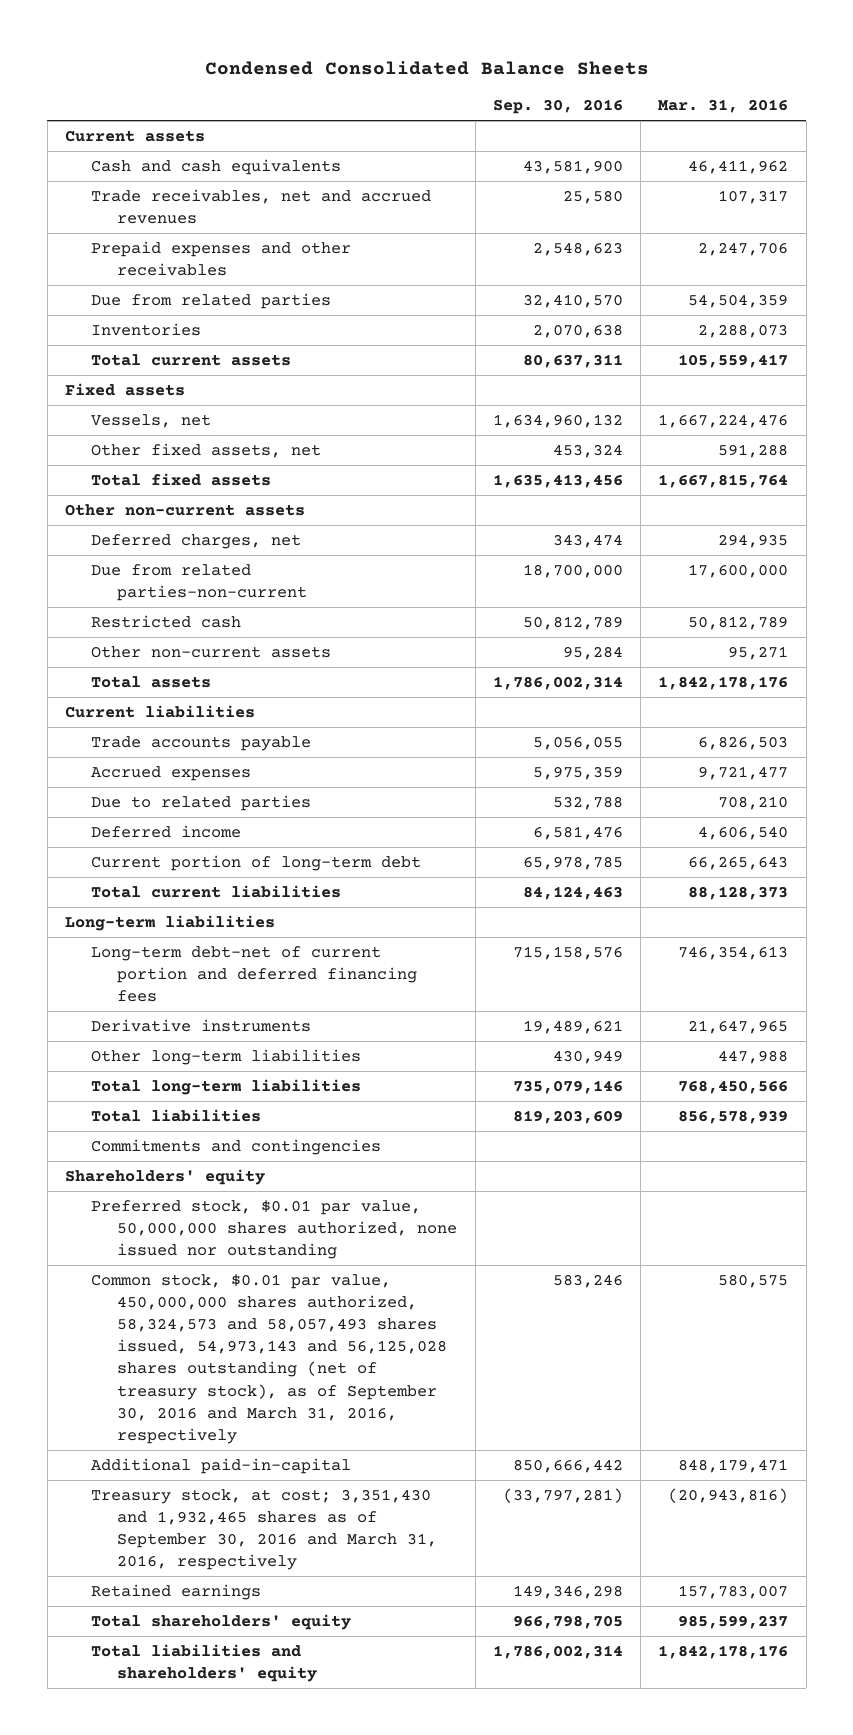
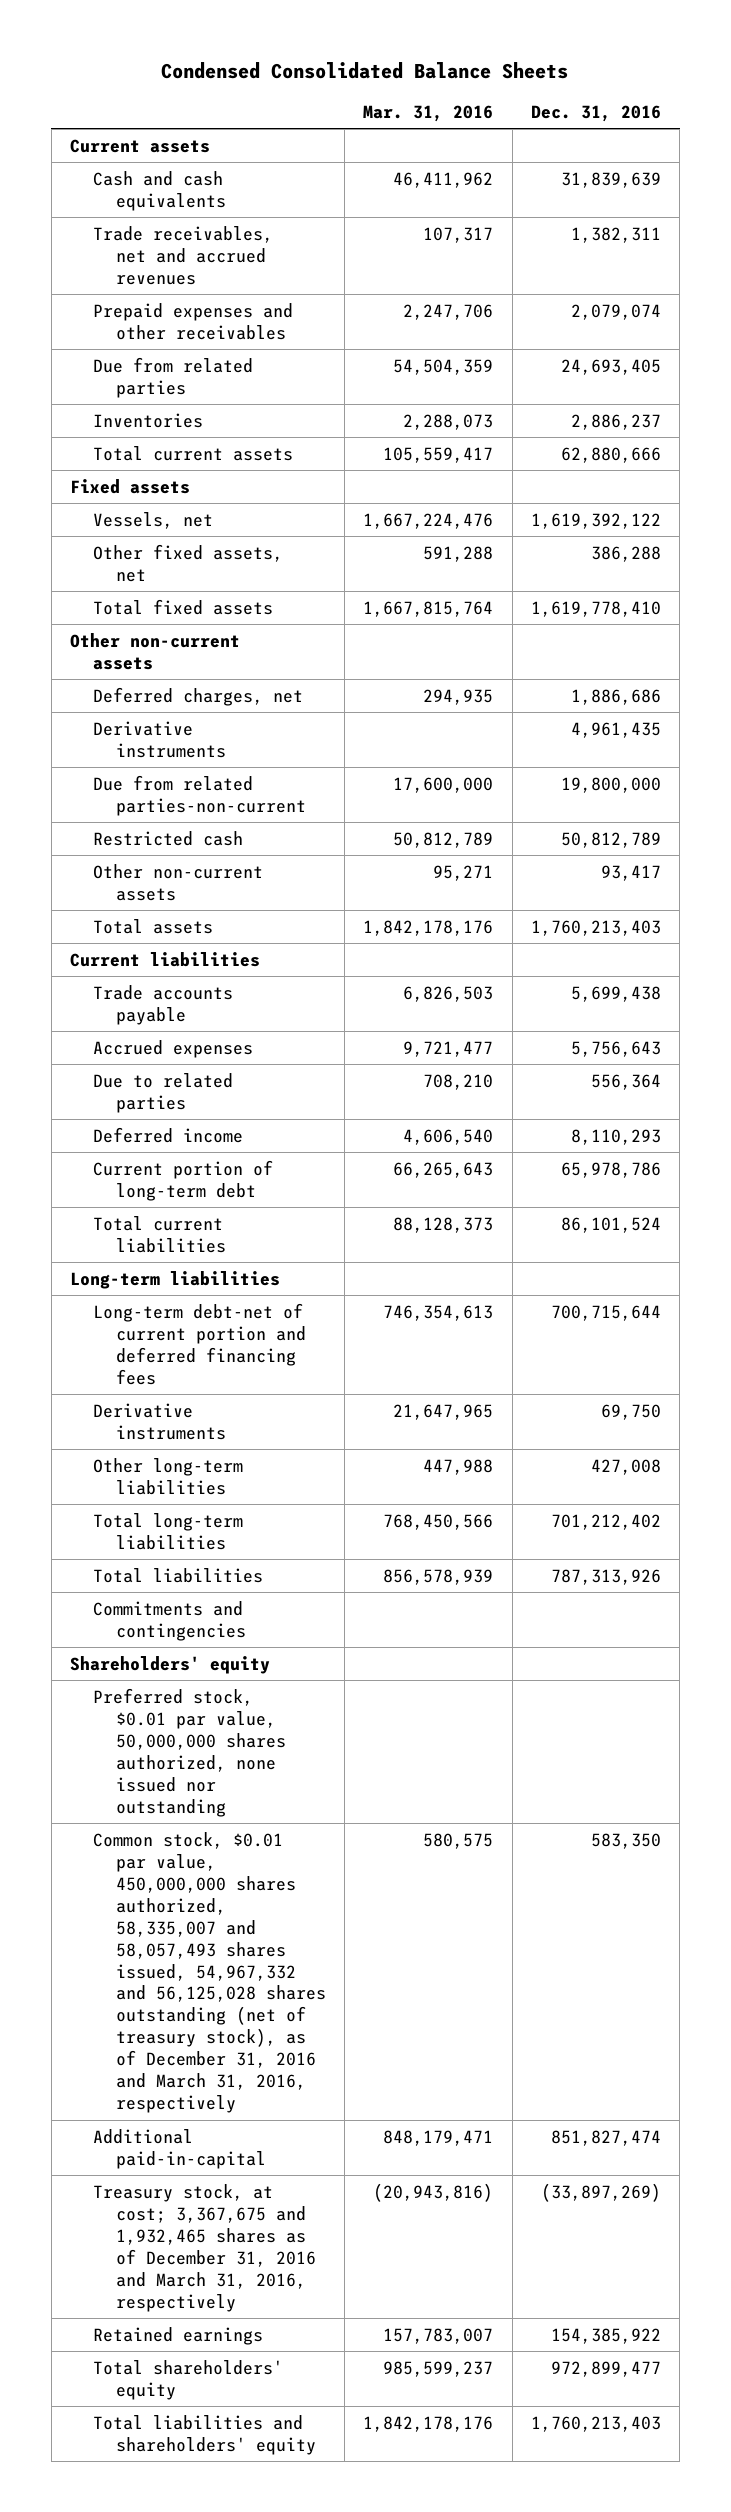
[492,99,623,115] Sep. 30, 2016 -> none
none -> [530,104,661,122] Dec. 31, 2016
none -> [92,720,226,758] Derivative instruments
[91,1273,448,1444] Common stock, $0.01 par value, 450,000,000 shares authorized, 58,324,573 and 58,057,493 shares issued, 54,973,143 and 56,125,028 shares outstanding (net of treasury stock), as of September 30, 2016 and March 31, 2016, respectively -> [92,1831,326,2114] Common stock, $0.01 par value, 450,000,000 shares authorized, 58,335,007 and 58,057,493 shares issued, 54,967,332 and 56,125,028 shares outstanding (net of treasury stock), as of December 31, 2016 and March 31, 2016, respectively
[91,1488,438,1571] Treasury stock, at cost; 3,351,430 and 1,932,465 shares as of September 30, 2016 and March 31, 2016, respectively -> [92,2183,316,2312] Treasury stock, at cost; 3,367,675 and 1,932,465 shares as of December 31, 2016 and March 31, 2016, respectively

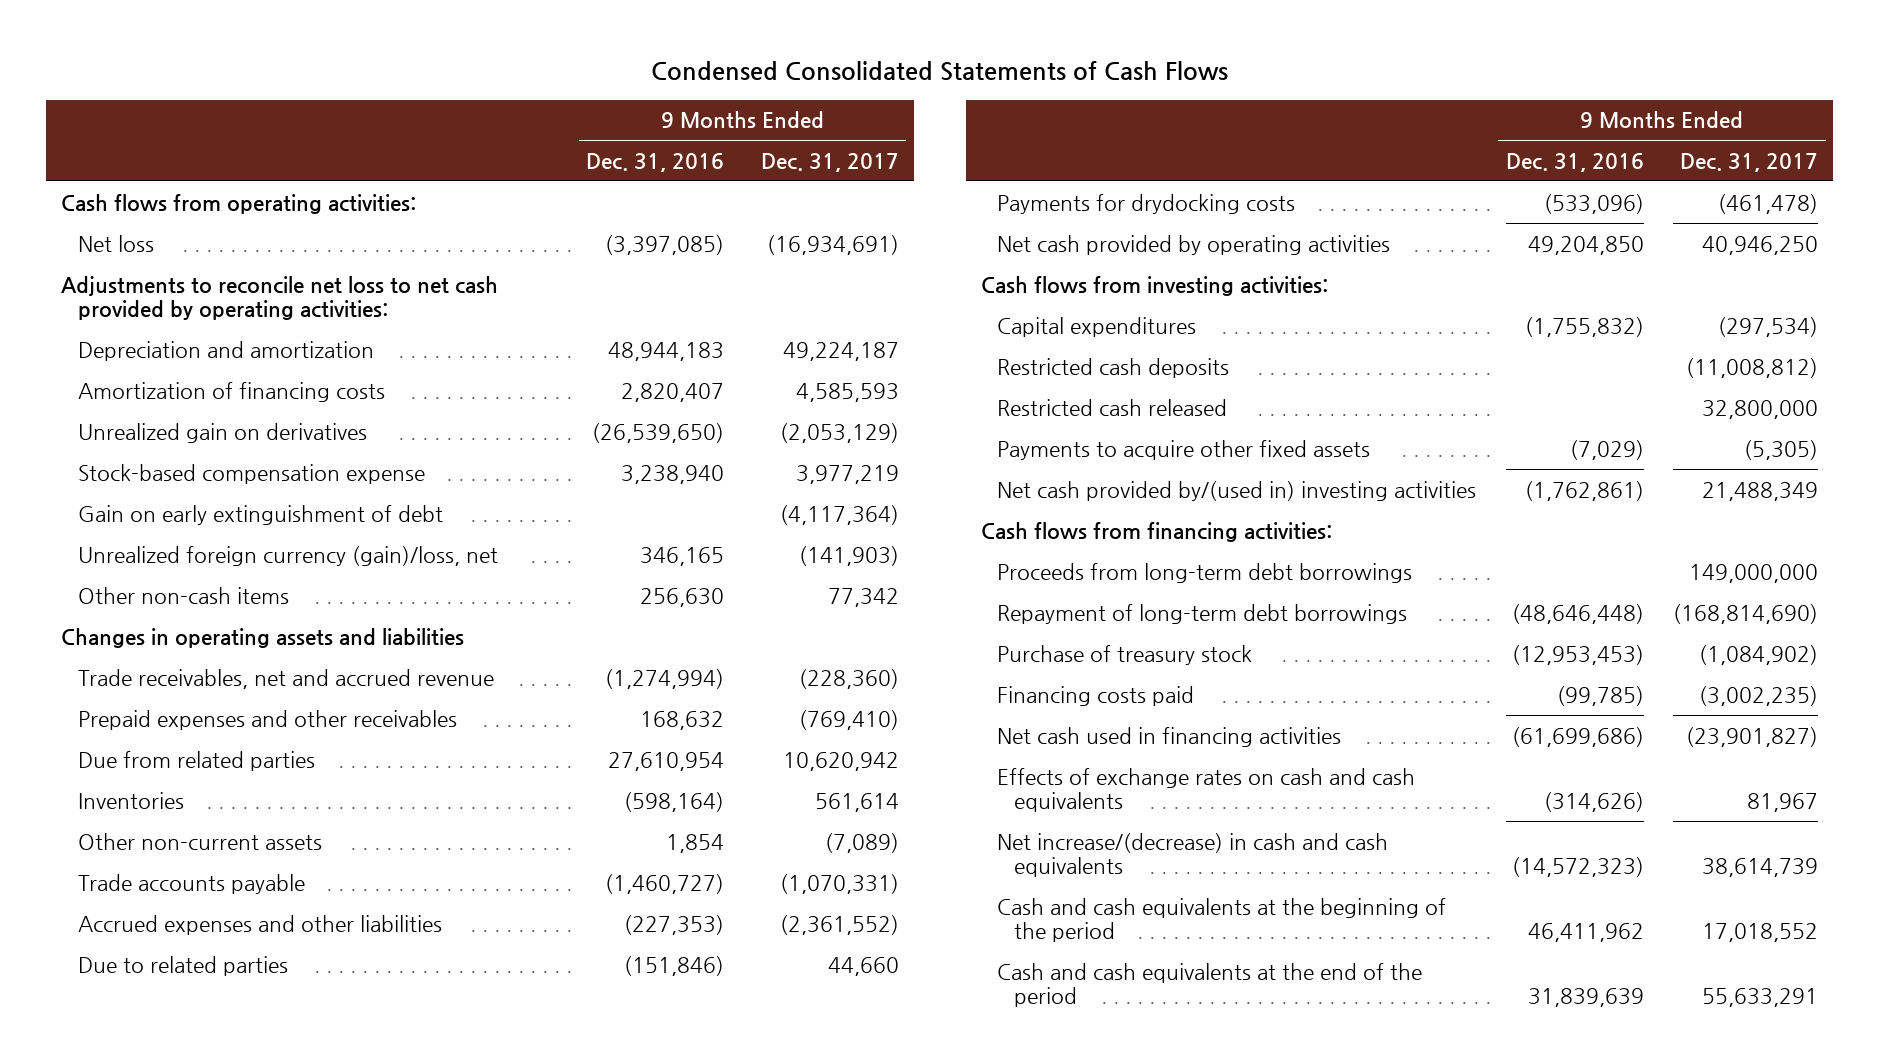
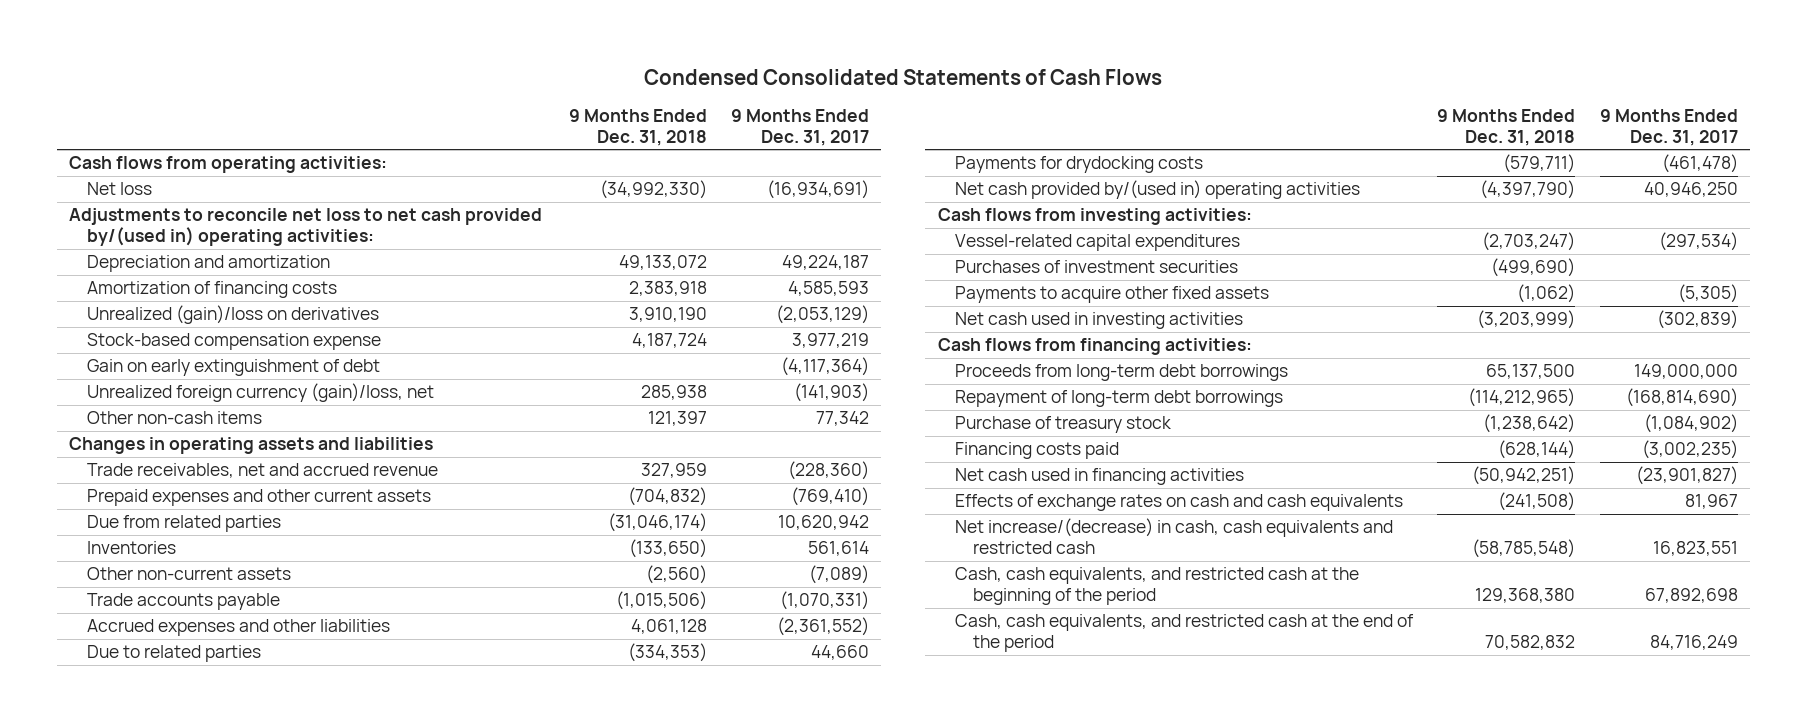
[586,152,725,172] Dec. 31, 2016 -> none
none -> [569,108,708,146] 9 Months Ended Dec. 31, 2018
[61,275,499,321] Adjustments to reconcile net loss to net cash provided by operating activities: -> [69,208,543,247] Adjustments to reconcile net loss to net cash provided by/(used in) operating activities:
[77,422,367,443] Unrealized gain on derivatives -> [86,305,379,325] Unrealized (gain)/loss on derivatives
[77,709,457,730] Prepaid expenses and other receivables -> [86,489,431,507] Prepaid expenses and other current assets
[997,234,1391,255] Net cash provided by operating activities -> [955,180,1361,200] Net cash provided by/(used in) operating activities
[997,357,1230,378] Restricted cash deposits -> none
[997,398,1228,416] Restricted cash released -> none
[997,316,1197,337] Capital expenditures -> [955,234,1241,252] Vessel-related capital expenditures
none -> [955,260,1239,274] Purchases of investment securities
[997,480,1477,501] Net cash provided by/(used in) investing activities -> [955,312,1244,330] Net cash used in investing activities
[1702,481,1819,501] 21,488,349 -> [1656,310,1738,330] (302,839)
[997,832,1389,878] Net increase/(decrease) in cash and cash equivalents -> [955,518,1394,555] Net increase/(decrease) in cash, cash equivalents and restricted cash
[1702,858,1819,878] 38,614,739 -> [1652,541,1738,557] 16,823,551
[997,897,1447,943] Cash and cash equivalents at the beginning of the period -> [955,567,1360,606] Cash, cash equivalents, and restricted cash at the beginning of the period
[1702,923,1819,943] 17,018,552 -> [1644,588,1738,604] 67,892,698
[997,962,1423,1008] Cash and cash equivalents at the end of the period -> [955,614,1415,653] Cash, cash equivalents, and restricted cash at the end of the period
[1702,988,1819,1008] 55,633,291 -> [1649,635,1738,651] 84,716,249

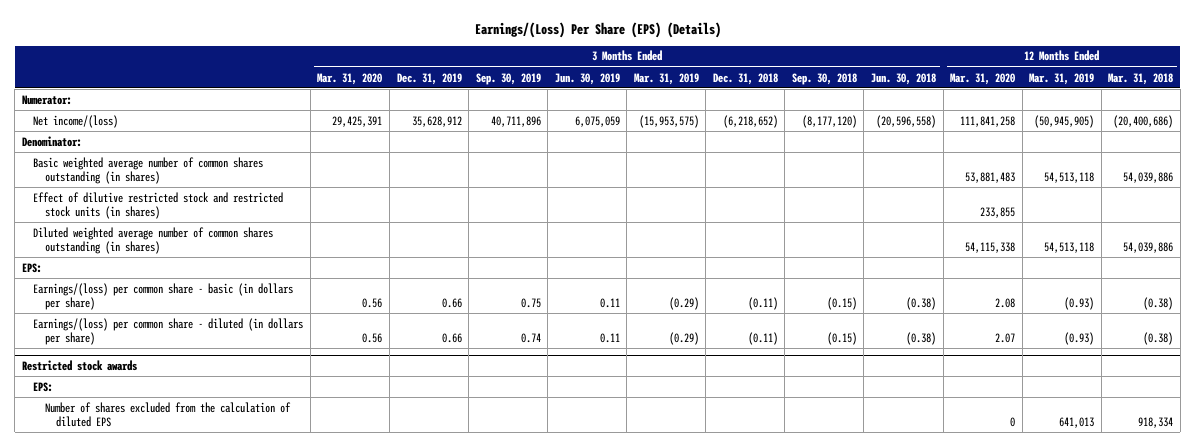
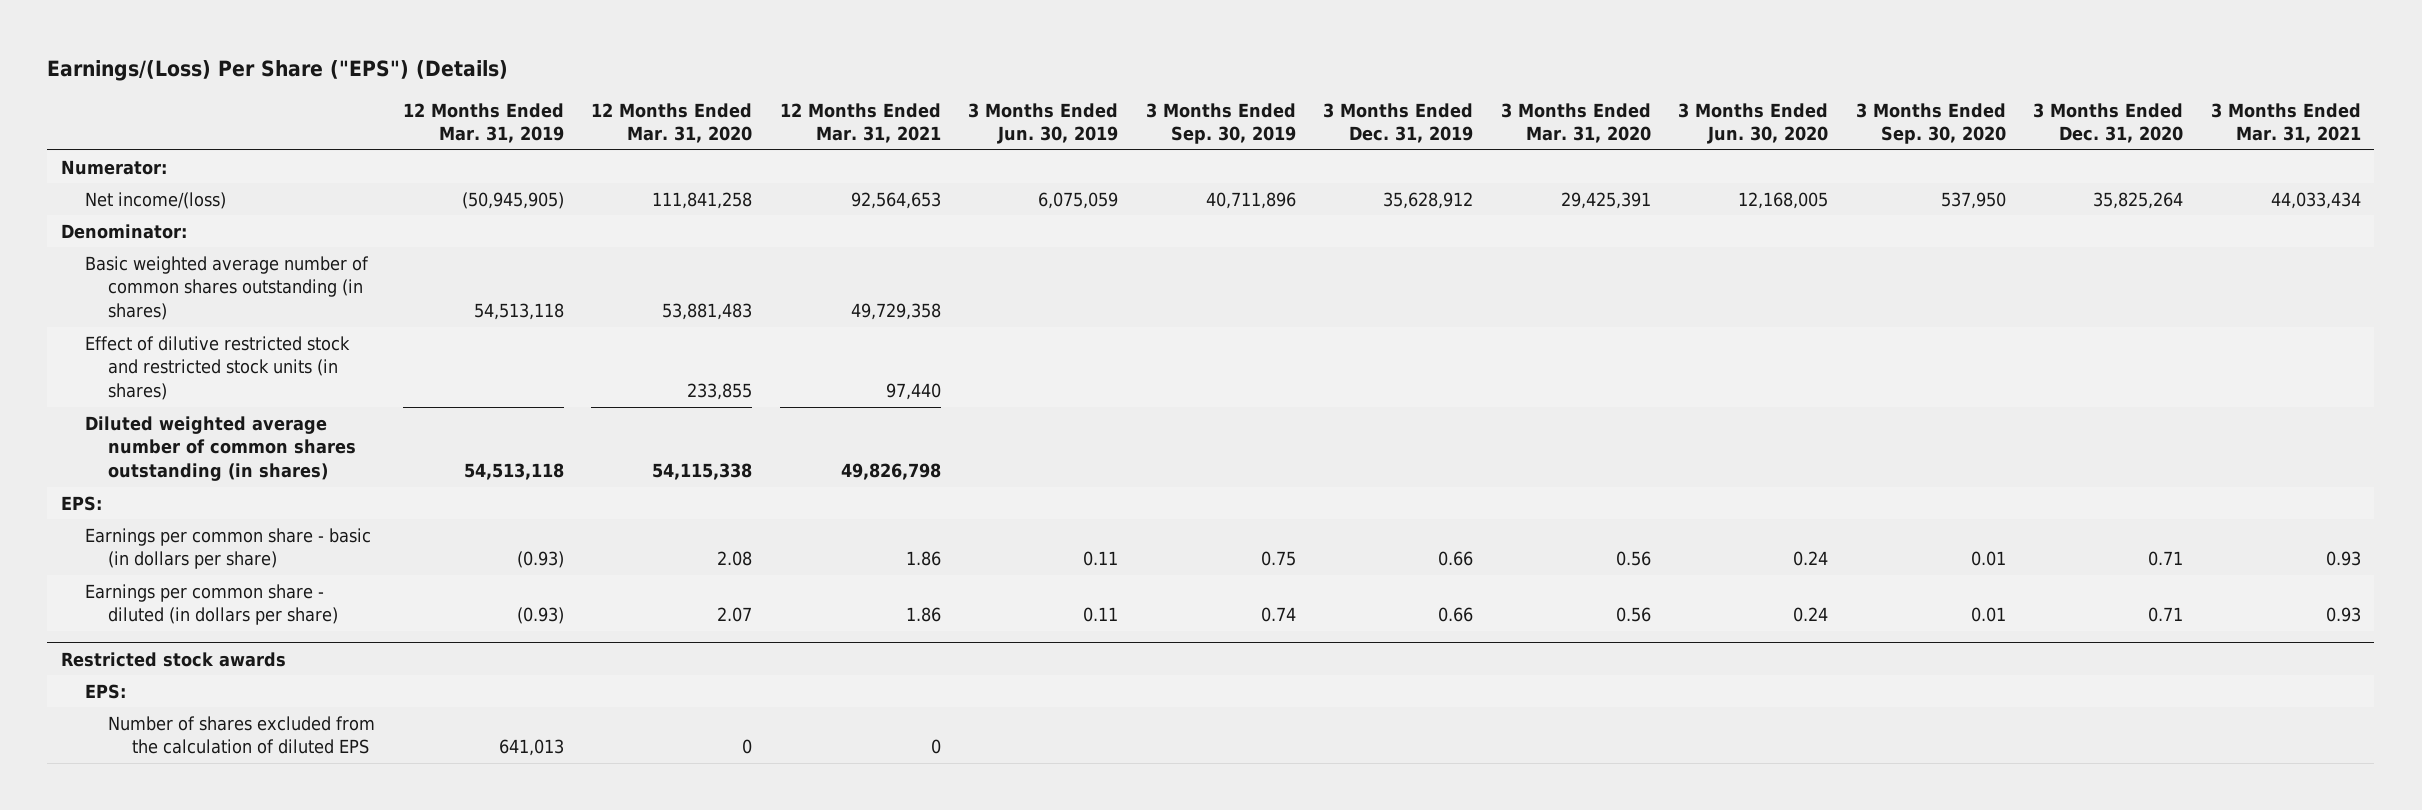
[474,21,721,38] Earnings/(Loss) Per Share (EPS) (Details) -> [47,59,509,81] Earnings/(Loss) Per Share ("EPS") (Details)
[633,72,699,85] Mar. 31, 2019 -> none
[712,72,778,85] Dec. 31, 2018 -> none
[791,72,857,85] Sep. 30, 2018 -> none
[870,72,936,85] Jun. 30, 2018 -> none
[1108,72,1174,85] Mar. 31, 2018 -> none
none -> [779,102,941,144] 12 Months Ended Mar. 31, 2021
none -> [1678,102,1829,145] 3 Months Ended Jun. 30, 2020
none -> [1855,102,2006,145] 3 Months Ended Sep. 30, 2020
none -> [2033,102,2184,144] 3 Months Ended Dec. 31, 2020
none -> [2210,102,2361,144] 3 Months Ended Mar. 31, 2021
[33,282,294,311] Earnings/(loss) per common share - basic (in dollars per share) -> [84,527,371,570] Earnings per common share - basic (in dollars per share)
[33,317,304,346] Earnings/(loss) per common share - diluted (in dollars per share) -> [84,583,339,626] Earnings per common share - diluted (in dollars per share)

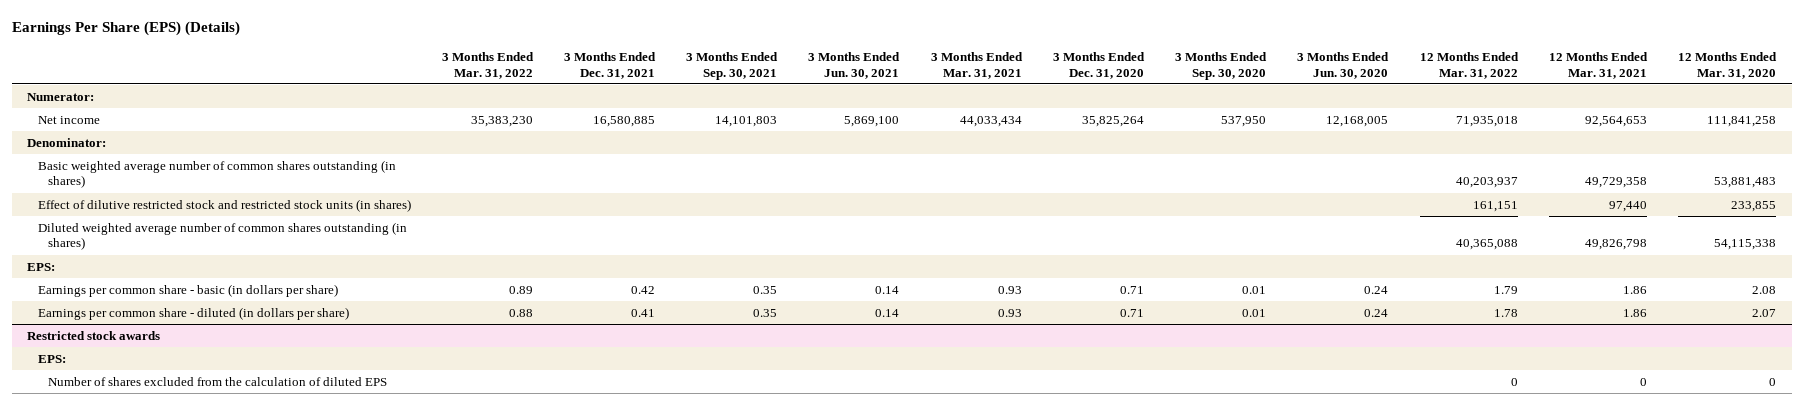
[47,59,509,81] Earnings/(Loss) Per Share ("EPS") (Details) -> [11,20,240,36] Earnings Per Share (EPS) (Details)
[402,102,564,144] 12 Months Ended Mar. 31, 2019 -> none
[968,102,1119,145] 3 Months Ended Jun. 30, 2019 -> none
[1145,102,1296,145] 3 Months Ended Sep. 30, 2019 -> none
[1323,102,1474,144] 3 Months Ended Dec. 31, 2019 -> none
[1500,102,1651,144] 3 Months Ended Mar. 31, 2020 -> none
none -> [441,51,534,79] 3 Months Ended Mar. 31, 2022
none -> [564,51,657,79] 3 Months Ended Dec. 31, 2021
none -> [686,51,779,80] 3 Months Ended Sep. 30, 2021
none -> [808,51,901,79] 3 Months Ended Jun. 30, 2021
none -> [1419,51,1519,79] 12 Months Ended Mar. 31, 2022
[84,191,226,209] Net income/(loss) -> [37,115,100,124] Net income

